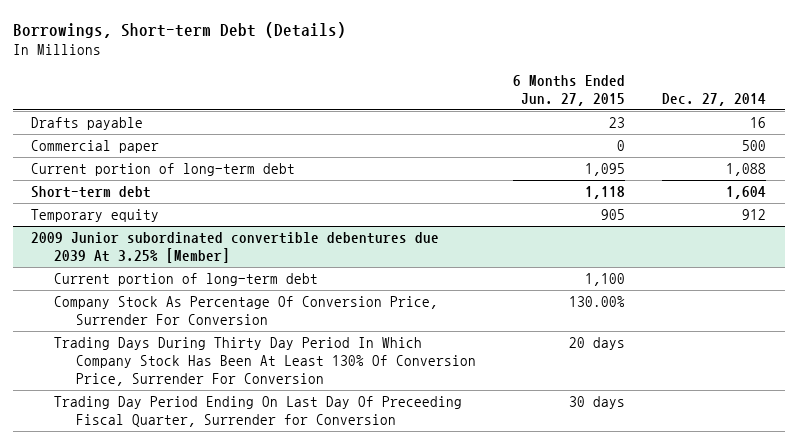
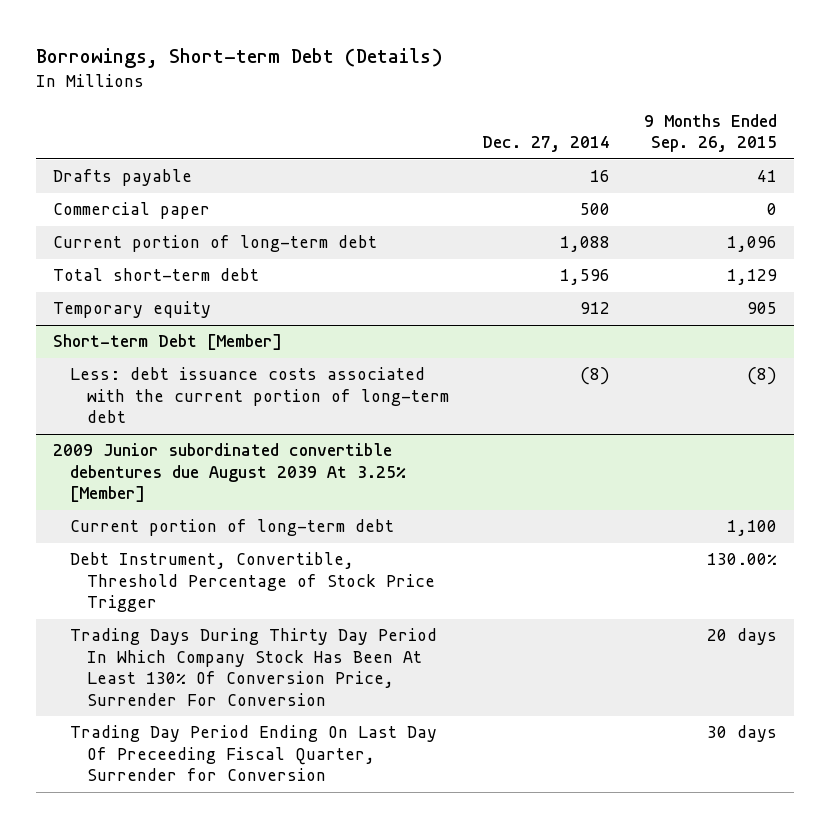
[512,74,625,106] 6 Months Ended Jun. 27, 2015 -> none
none -> [643,113,777,153] 9 Months Ended Sep. 26, 2015
[31,186,152,199] Short-term debt -> [52,268,259,282] Total short-term debt
[726,186,767,200] 1,604 -> [560,269,611,286] 1,596
none -> [52,334,282,351] Short-term Debt [Member]
none -> [69,367,449,424] Less: debt issuance costs associated with the current portion of long-term debt
[31,232,440,263] 2009 Junior subordinated convertible debentures due 2039 At 3.25% [Member] -> [52,443,406,503] 2009 Junior subordinated convertible debentures due August 2039 At 3.25% [Member]
[53,296,438,325] Company Stock As Percentage Of Conversion Price, Surrender For Conversion -> none
none -> [69,552,435,613] Debt Instrument, Convertible, Threshold Percentage of Stock Price Trigger

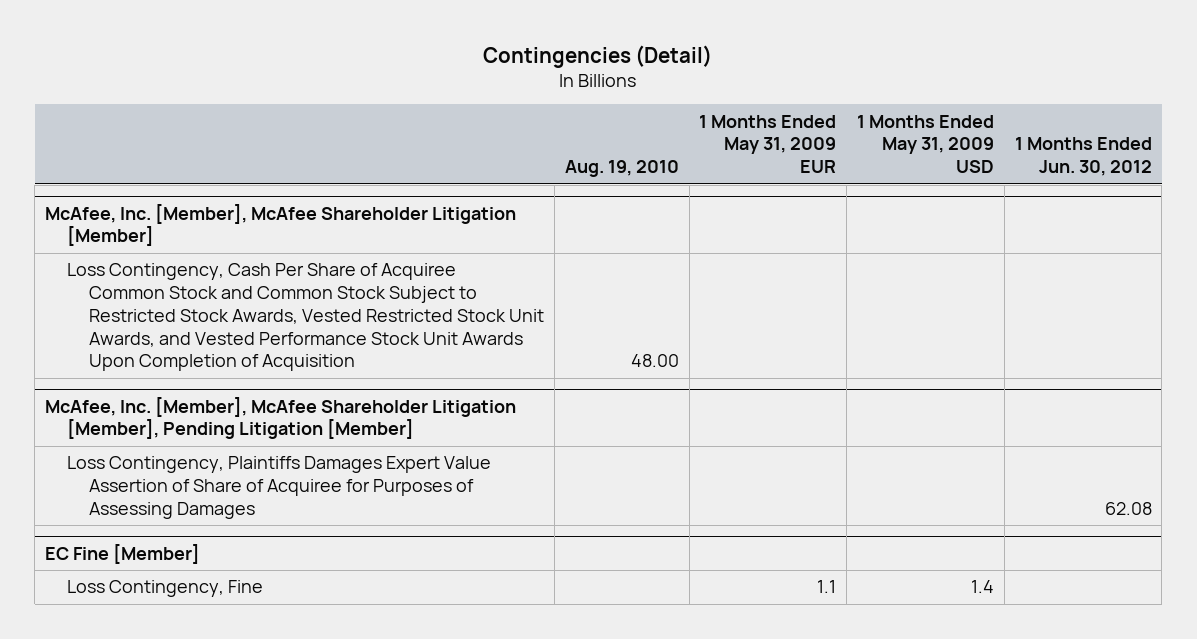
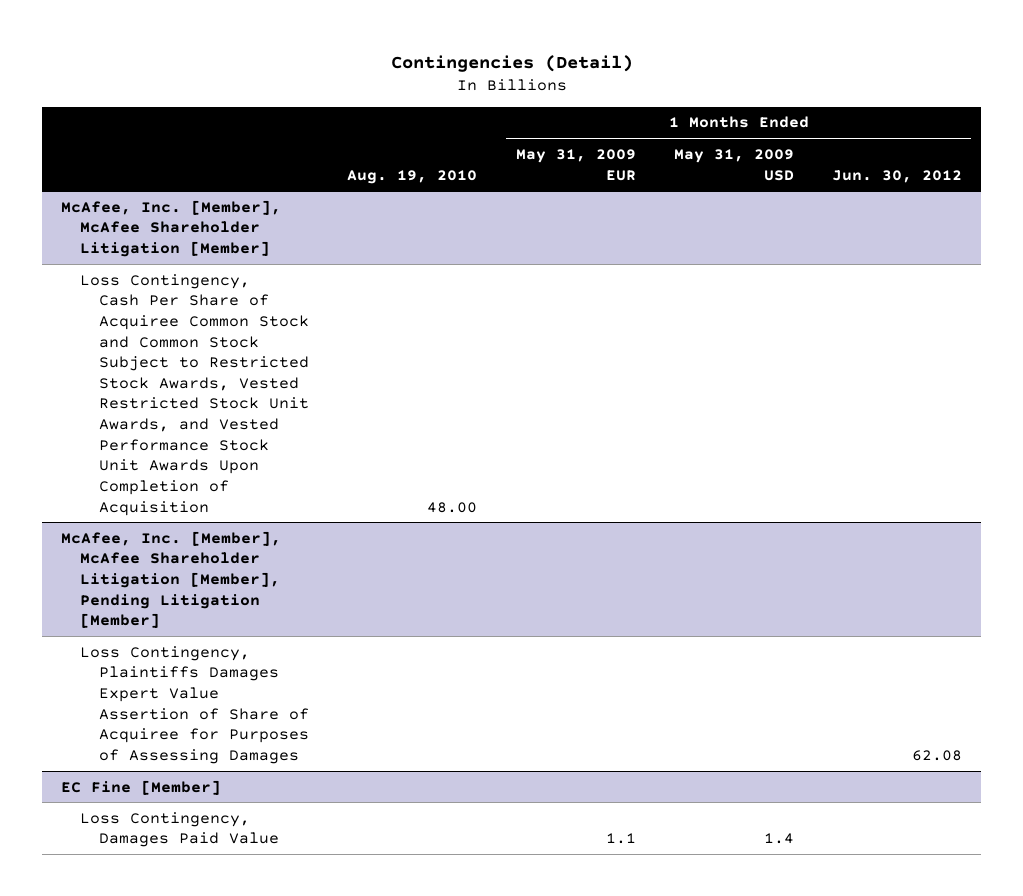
[67,580,264,598] Loss Contingency, Fine -> [80,811,280,848] Loss Contingency, Damages Paid Value

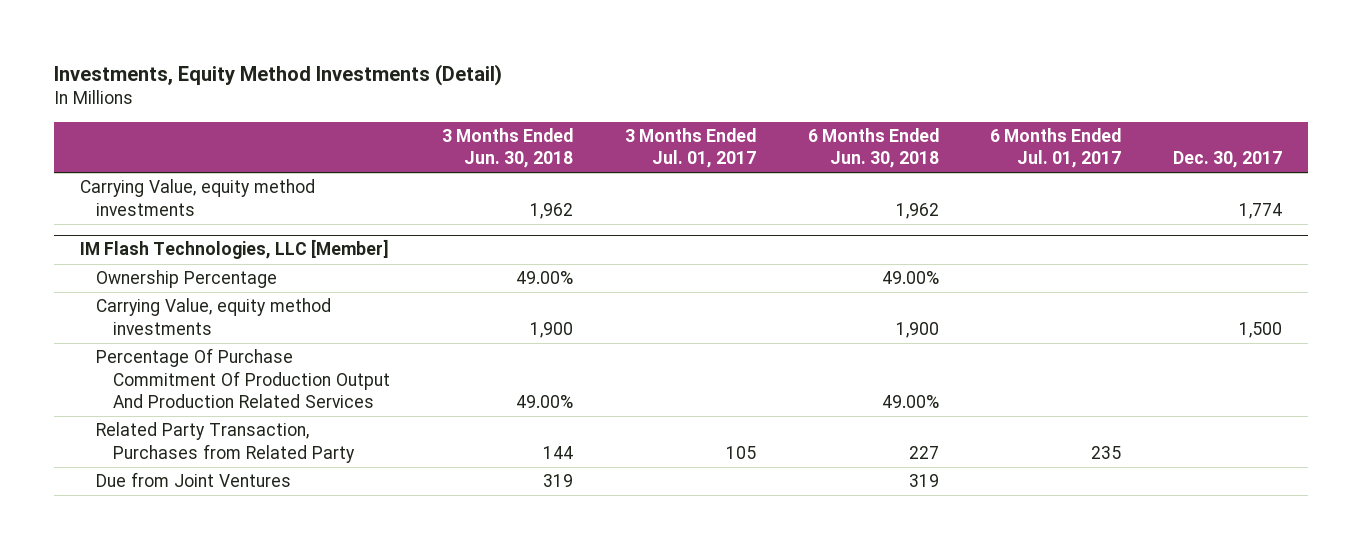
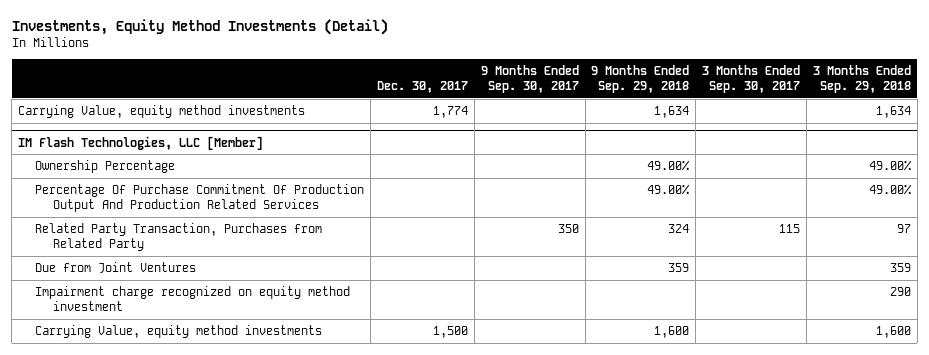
[441,127,573,169] 3 Months Ended Jun. 30, 2018 -> none
[624,127,756,169] 3 Months Ended Jul. 01, 2017 -> none
[807,127,939,169] 6 Months Ended Jun. 30, 2018 -> none
[990,127,1122,169] 6 Months Ended Jul. 01, 2017 -> none
none -> [480,65,579,94] 9 Months Ended Sep. 30, 2017
none -> [591,65,690,94] 9 Months Ended Sep. 29, 2018
none -> [702,65,801,94] 3 Months Ended Sep. 30, 2017
none -> [812,65,911,94] 3 Months Ended Sep. 29, 2018
none -> [35,286,351,312] Impairment charge recognized on equity method investment
[96,298,332,335] Carrying Value, equity method investments -> [35,325,323,339] Carrying Value, equity method investments

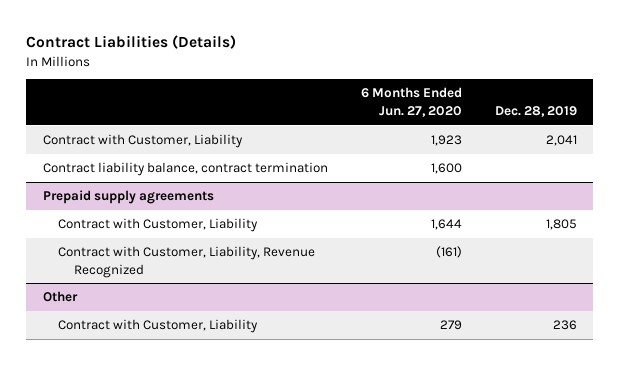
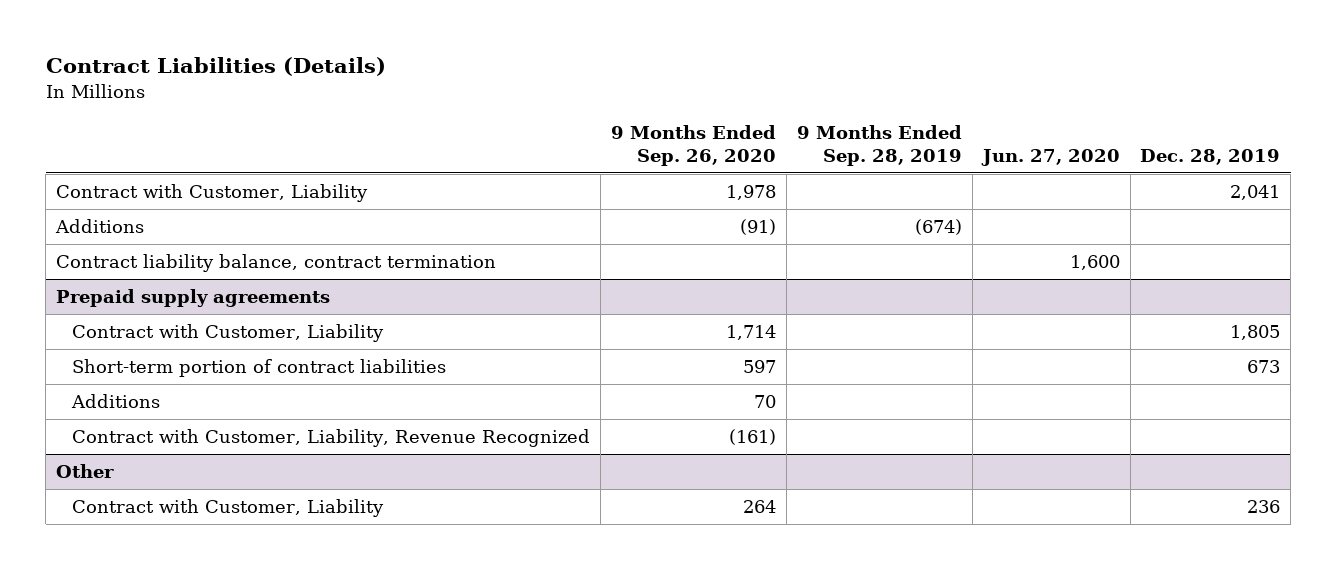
[360,87,462,118] 6 Months Ended Jun. 27, 2020 -> none
none -> [610,125,776,166] 9 Months Ended Sep. 26, 2020
none -> [796,125,962,166] 9 Months Ended Sep. 28, 2019
none -> [980,148,1120,166] Jun. 27, 2020
none -> [55,218,145,233] Additions
none -> [71,358,446,377] Short-term portion of contract liabilities
none -> [70,393,160,408] Additions

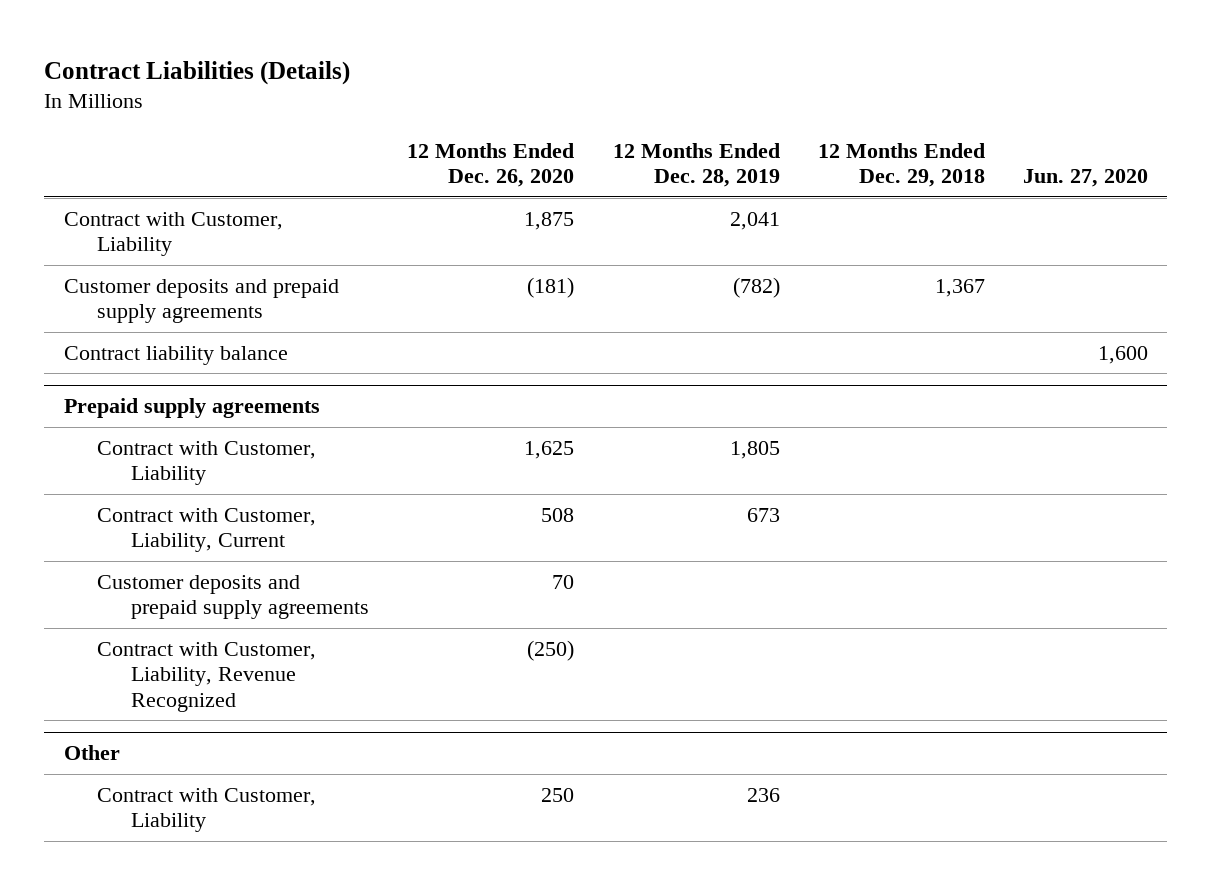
[610,125,776,166] 9 Months Ended Sep. 26, 2020 -> none
[796,125,962,166] 9 Months Ended Sep. 28, 2019 -> none
[1140,148,1281,165] Dec. 28, 2019 -> none
none -> [407,142,575,188] 12 Months Ended Dec. 26, 2020
none -> [612,142,780,188] 12 Months Ended Dec. 28, 2019
none -> [817,142,985,188] 12 Months Ended Dec. 29, 2018
[55,218,145,233] Additions -> [63,278,339,324] Customer deposits and prepaid supply agreements
[56,253,497,272] Contract liability balance, contract termination -> [63,345,288,365] Contract liability balance
[71,358,446,377] Short-term portion of contract liabilities -> [97,507,317,553] Contract with Customer, Liability, Current
[70,393,160,408] Additions -> [97,574,370,620] Customer deposits and prepaid supply agreements

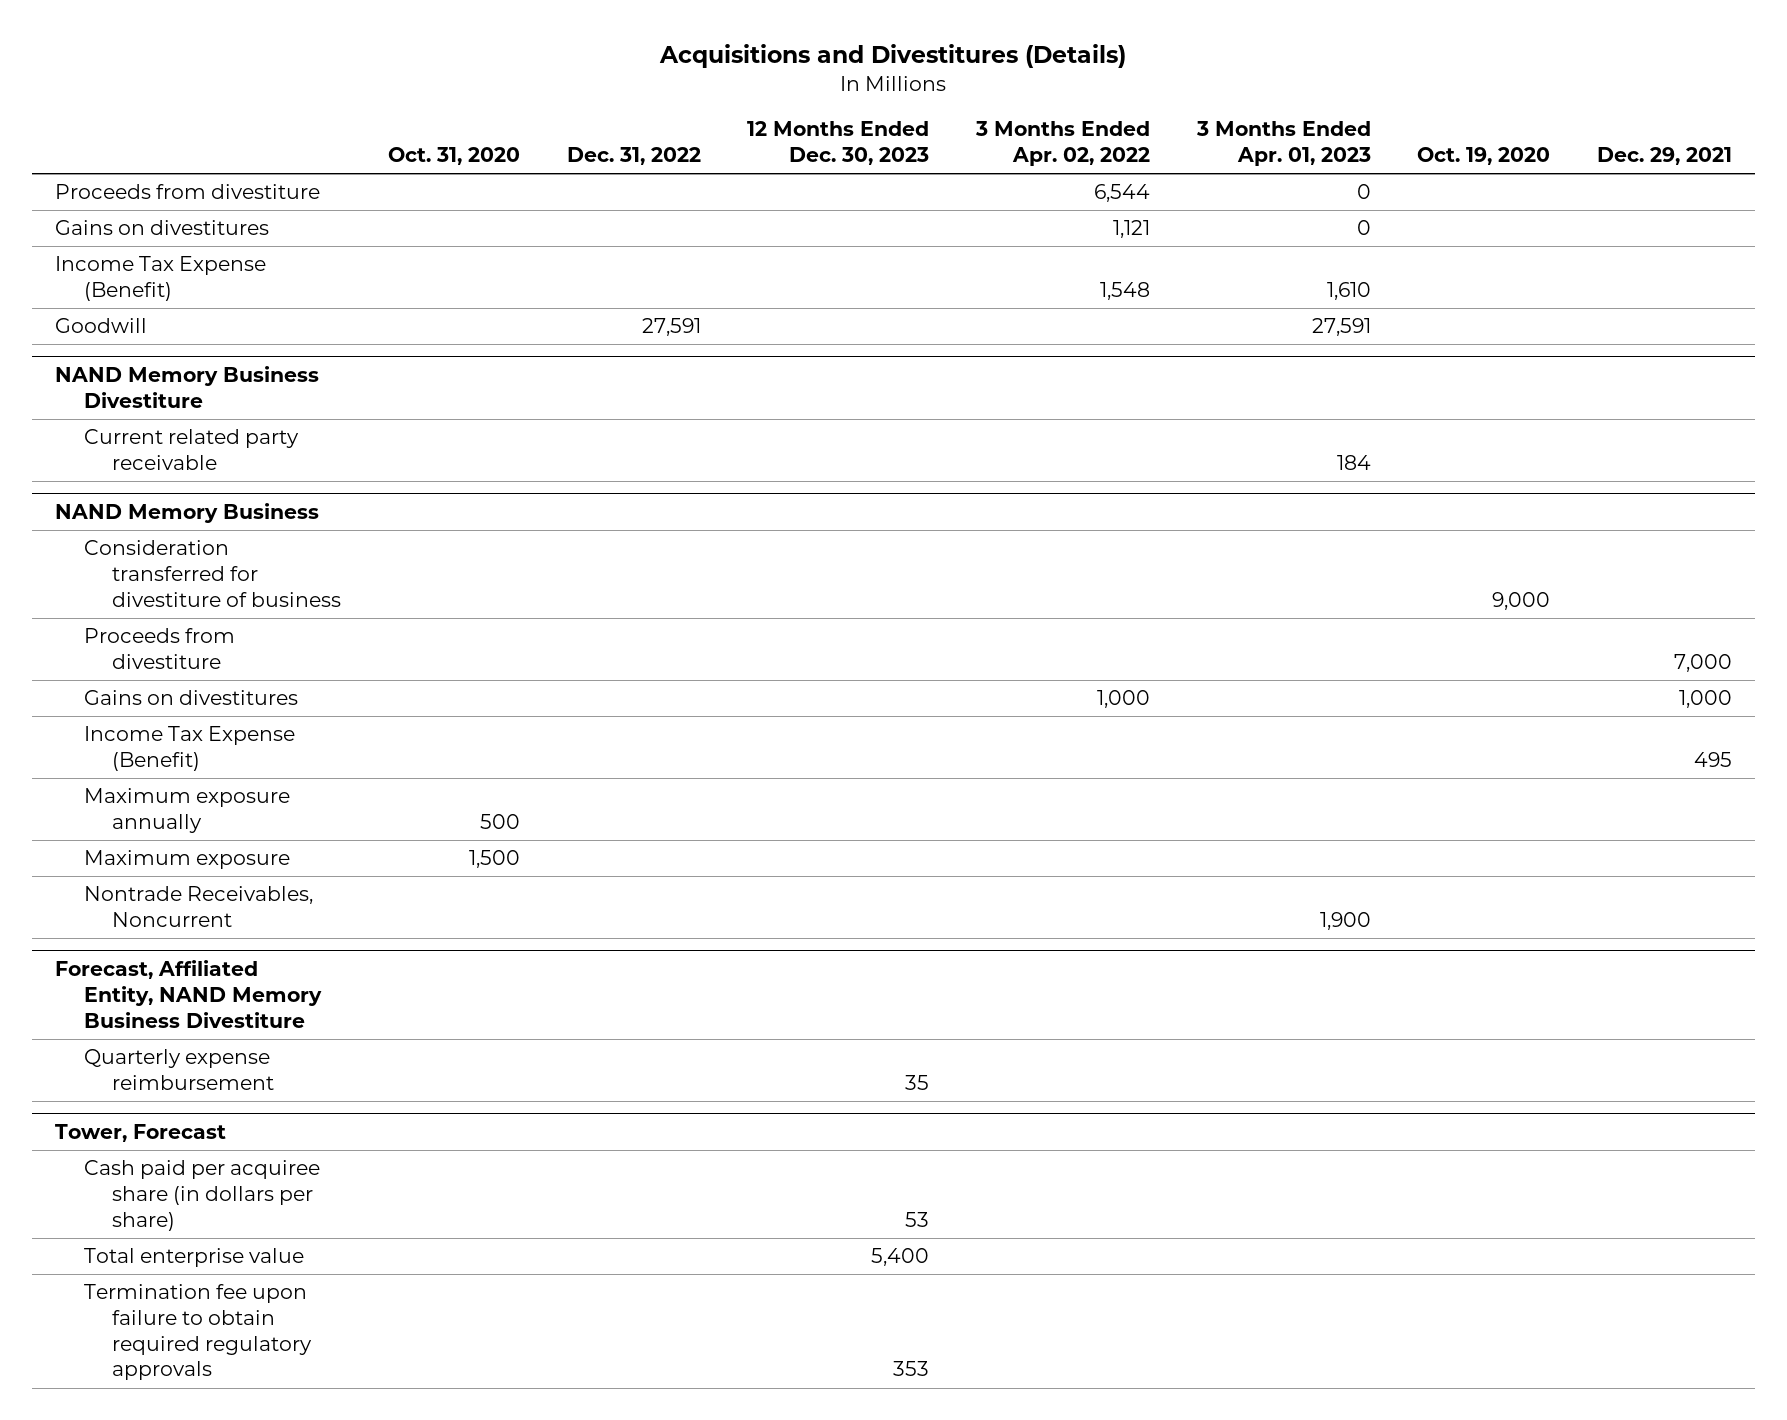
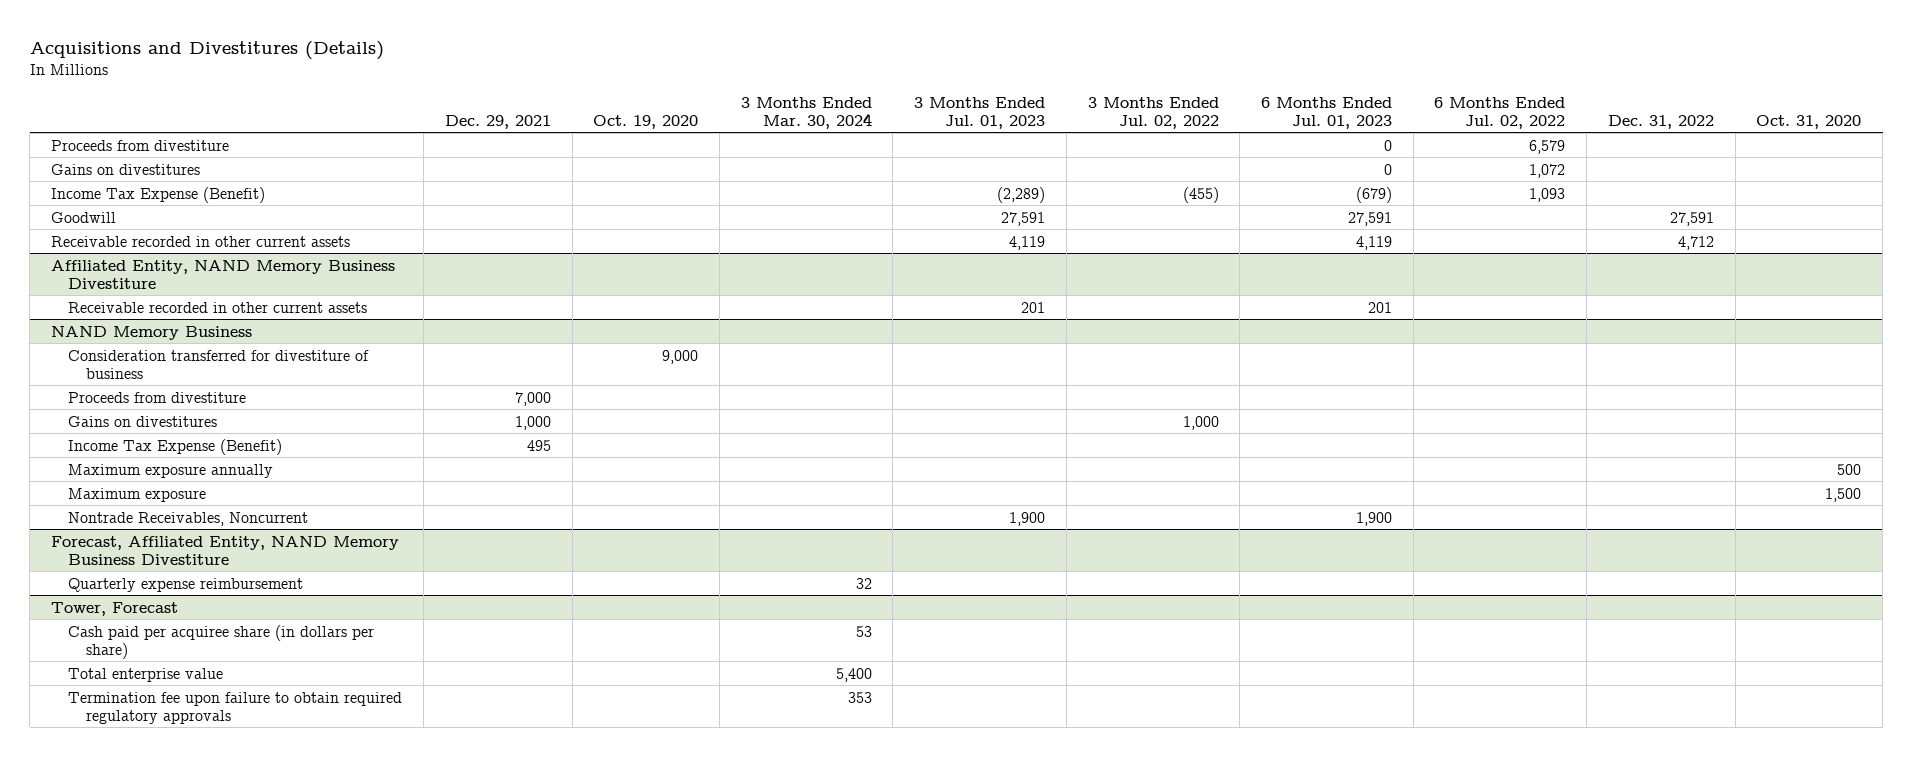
[747,121,930,165] 12 Months Ended Dec. 30, 2023 -> none
[974,121,1150,166] 3 Months Ended Apr. 02, 2022 -> none
[1195,121,1371,166] 3 Months Ended Apr. 01, 2023 -> none
none -> [740,96,872,129] 3 Months Ended Mar. 30, 2024
none -> [914,96,1046,129] 3 Months Ended Jul. 01, 2023
none -> [1087,96,1219,129] 3 Months Ended Jul. 02, 2022
none -> [1261,96,1393,129] 6 Months Ended Jul. 01, 2023
none -> [1434,96,1566,129] 6 Months Ended Jul. 02, 2022
[83,429,299,471] Current related party receivable -> none
none -> [50,235,350,247] Receivable recorded in other current assets
[55,366,320,408] NAND Memory Business Divestiture -> [50,259,395,289] Affiliated Entity, NAND Memory Business Divestiture
none -> [68,301,368,313] Receivable recorded in other current assets

